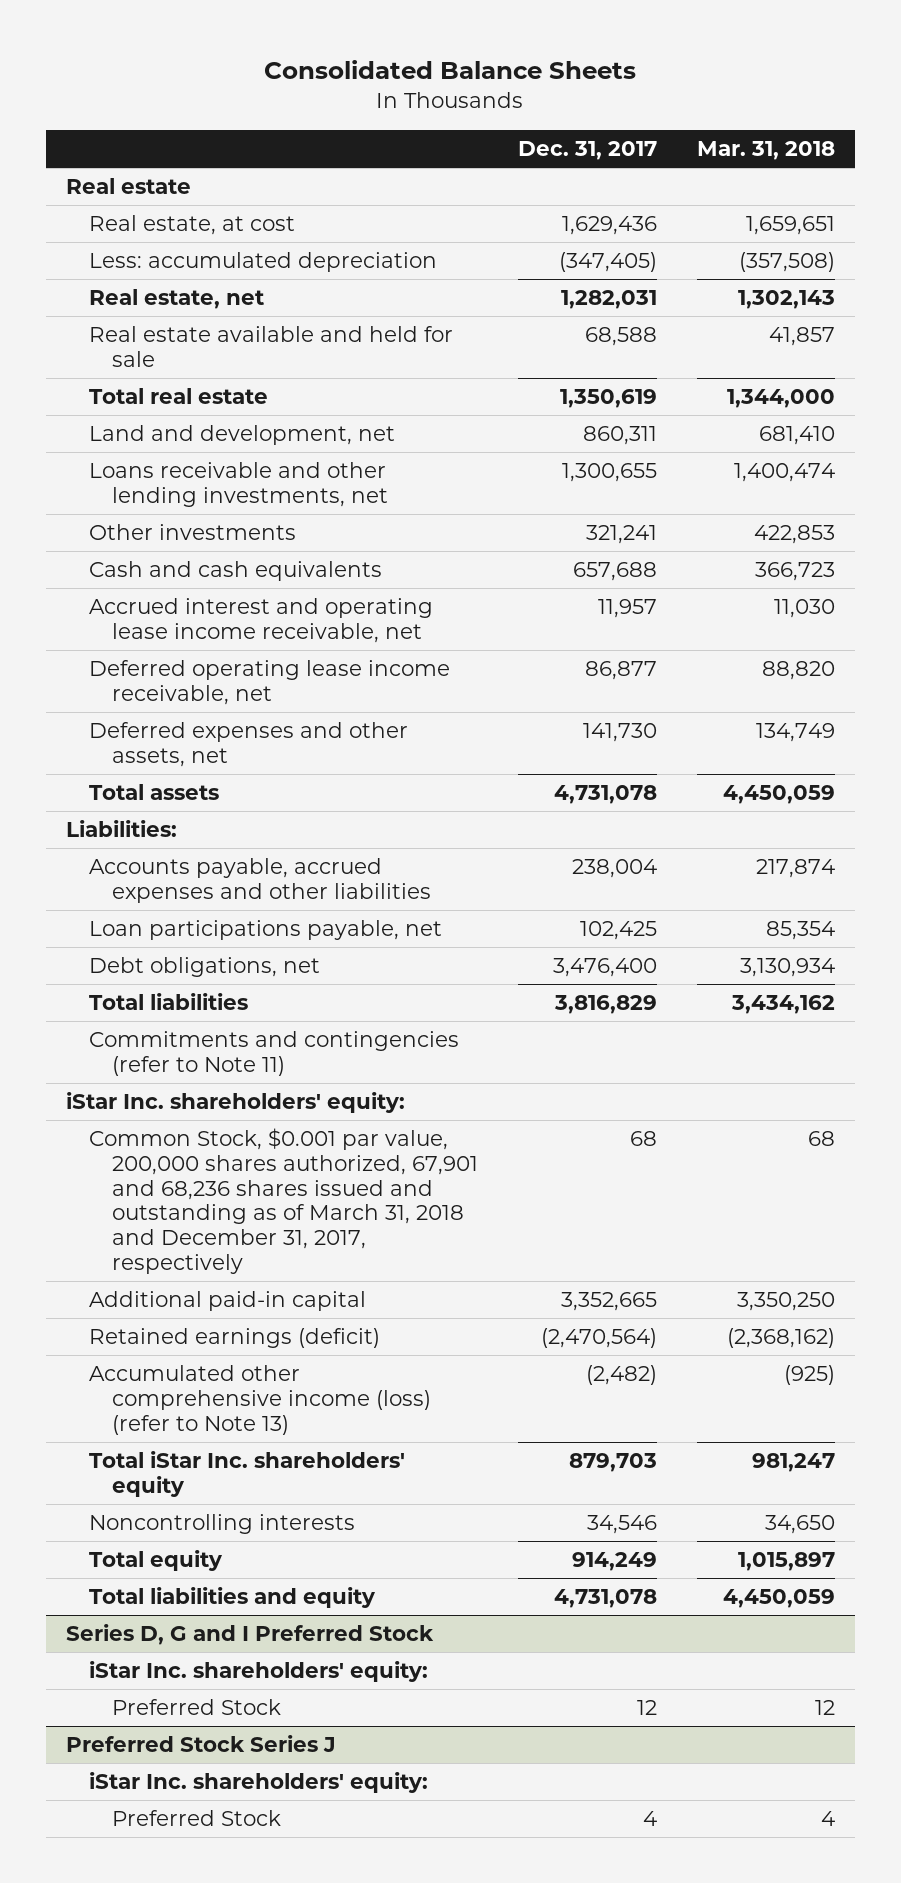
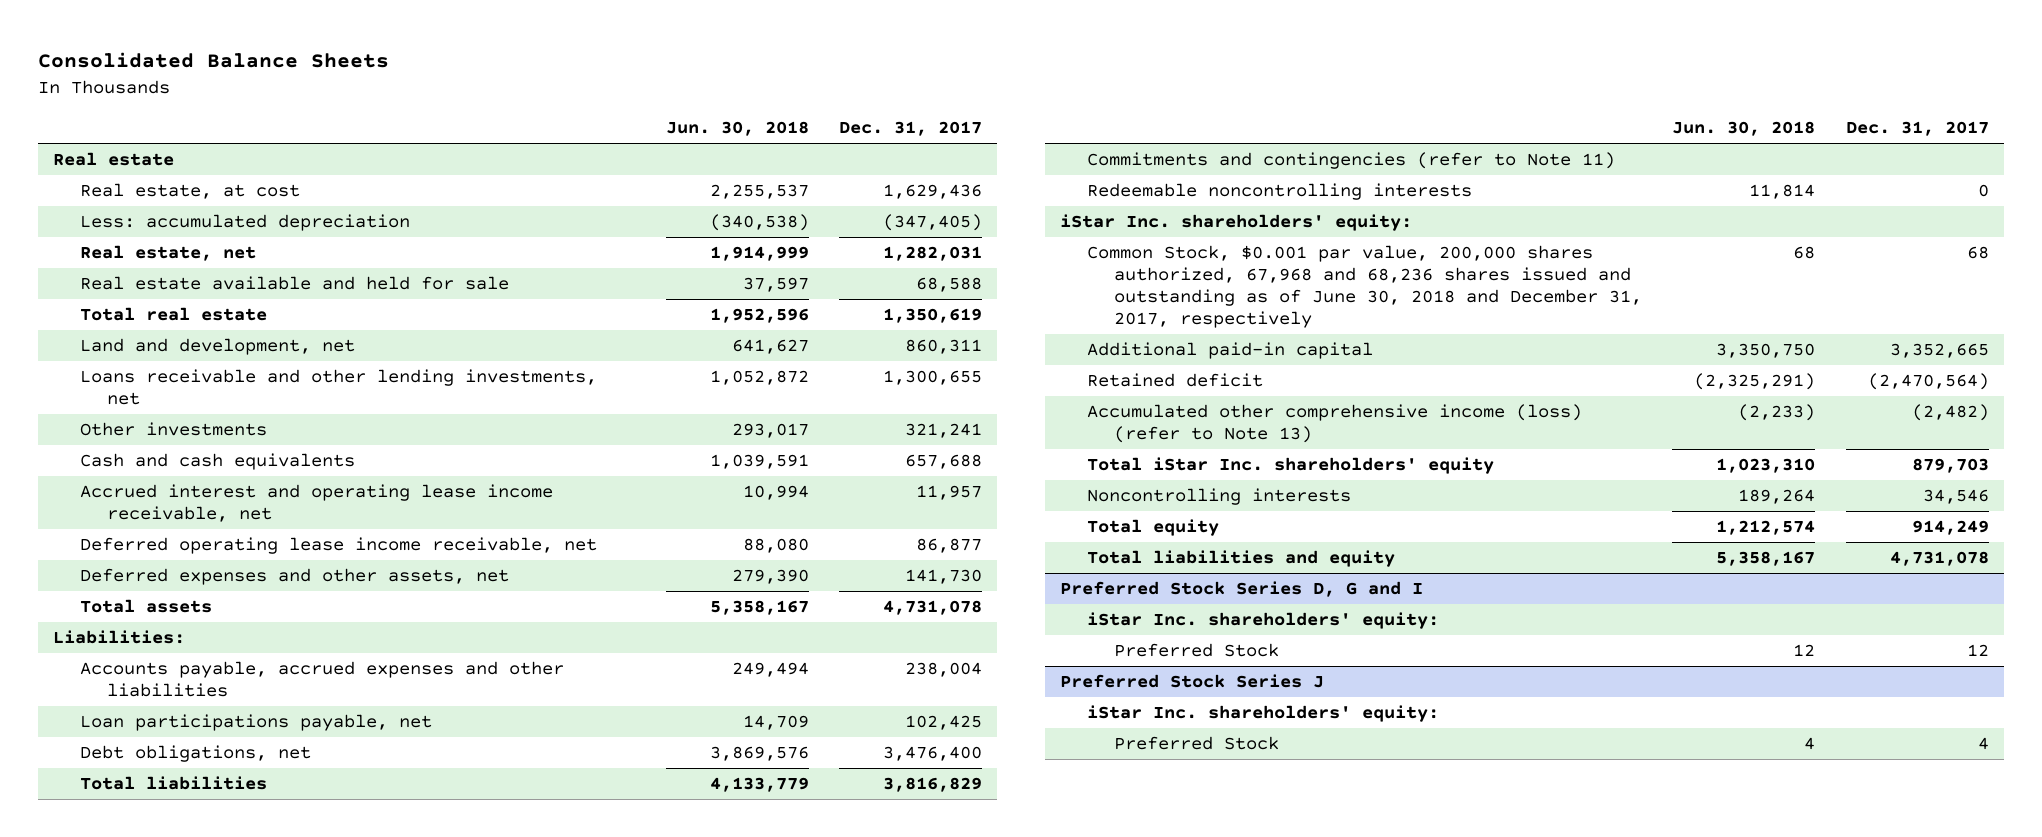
[696,140,835,160] Mar. 31, 2018 -> none
none -> [665,120,809,136] Jun. 30, 2018
none -> [1086,183,1472,201] Redeemable noncontrolling interests
[88,1128,478,1274] Common Stock, $0.001 par value, 200,000 shares authorized, 67,901 and 68,236 shares issued and outstanding as of March 31, 2018 and December 31, 2017, respectively -> [1086,245,1643,328] Common Stock, $0.001 par value, 200,000 shares authorized, 67,968 and 68,236 shares issued and outstanding as of June 30, 2018 and December 31, 2017, respectively
[88,1328,380,1349] Retained earnings (deficit) -> [1086,373,1263,388] Retained deficit
[65,1624,434,1646] Series D, G and I Preferred Stock -> [1059,581,1423,598] Preferred Stock Series D, G and I

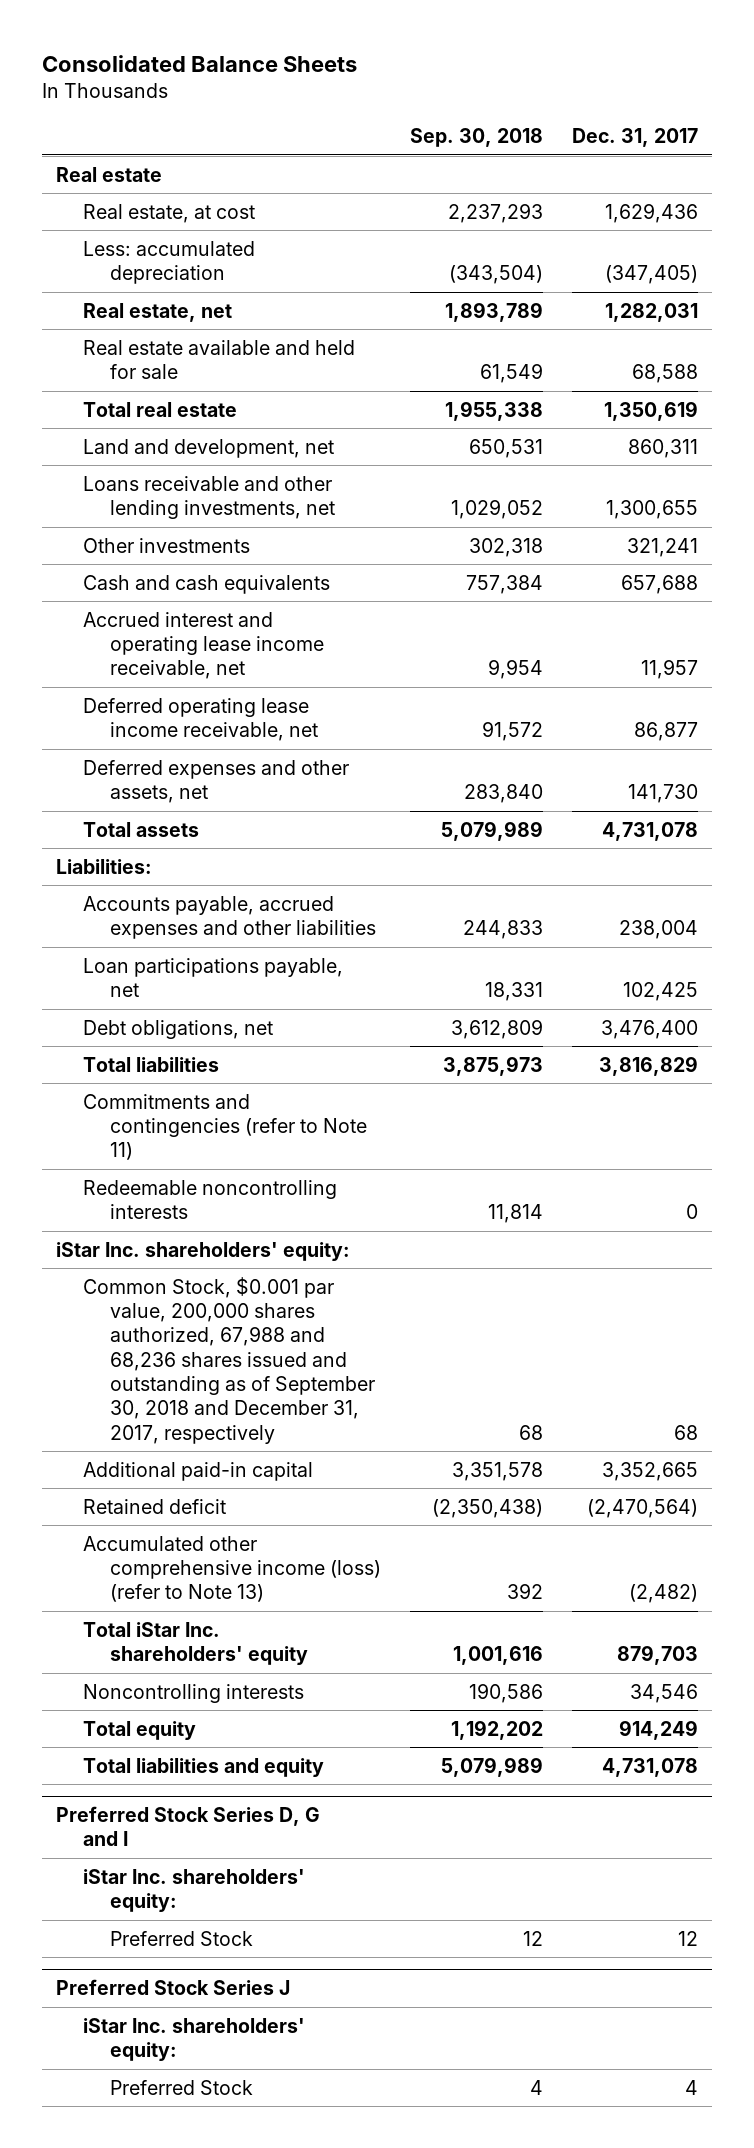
[665,120,809,136] Jun. 30, 2018 -> none
none -> [410,127,544,147] Sep. 30, 2018
[1086,245,1643,328] Common Stock, $0.001 par value, 200,000 shares authorized, 67,968 and 68,236 shares issued and outstanding as of June 30, 2018 and December 31, 2017, respectively -> [83,1276,376,1444] Common Stock, $0.001 par value, 200,000 shares authorized, 67,988 and 68,236 shares issued and outstanding as of September 30, 2018 and December 31, 2017, respectively

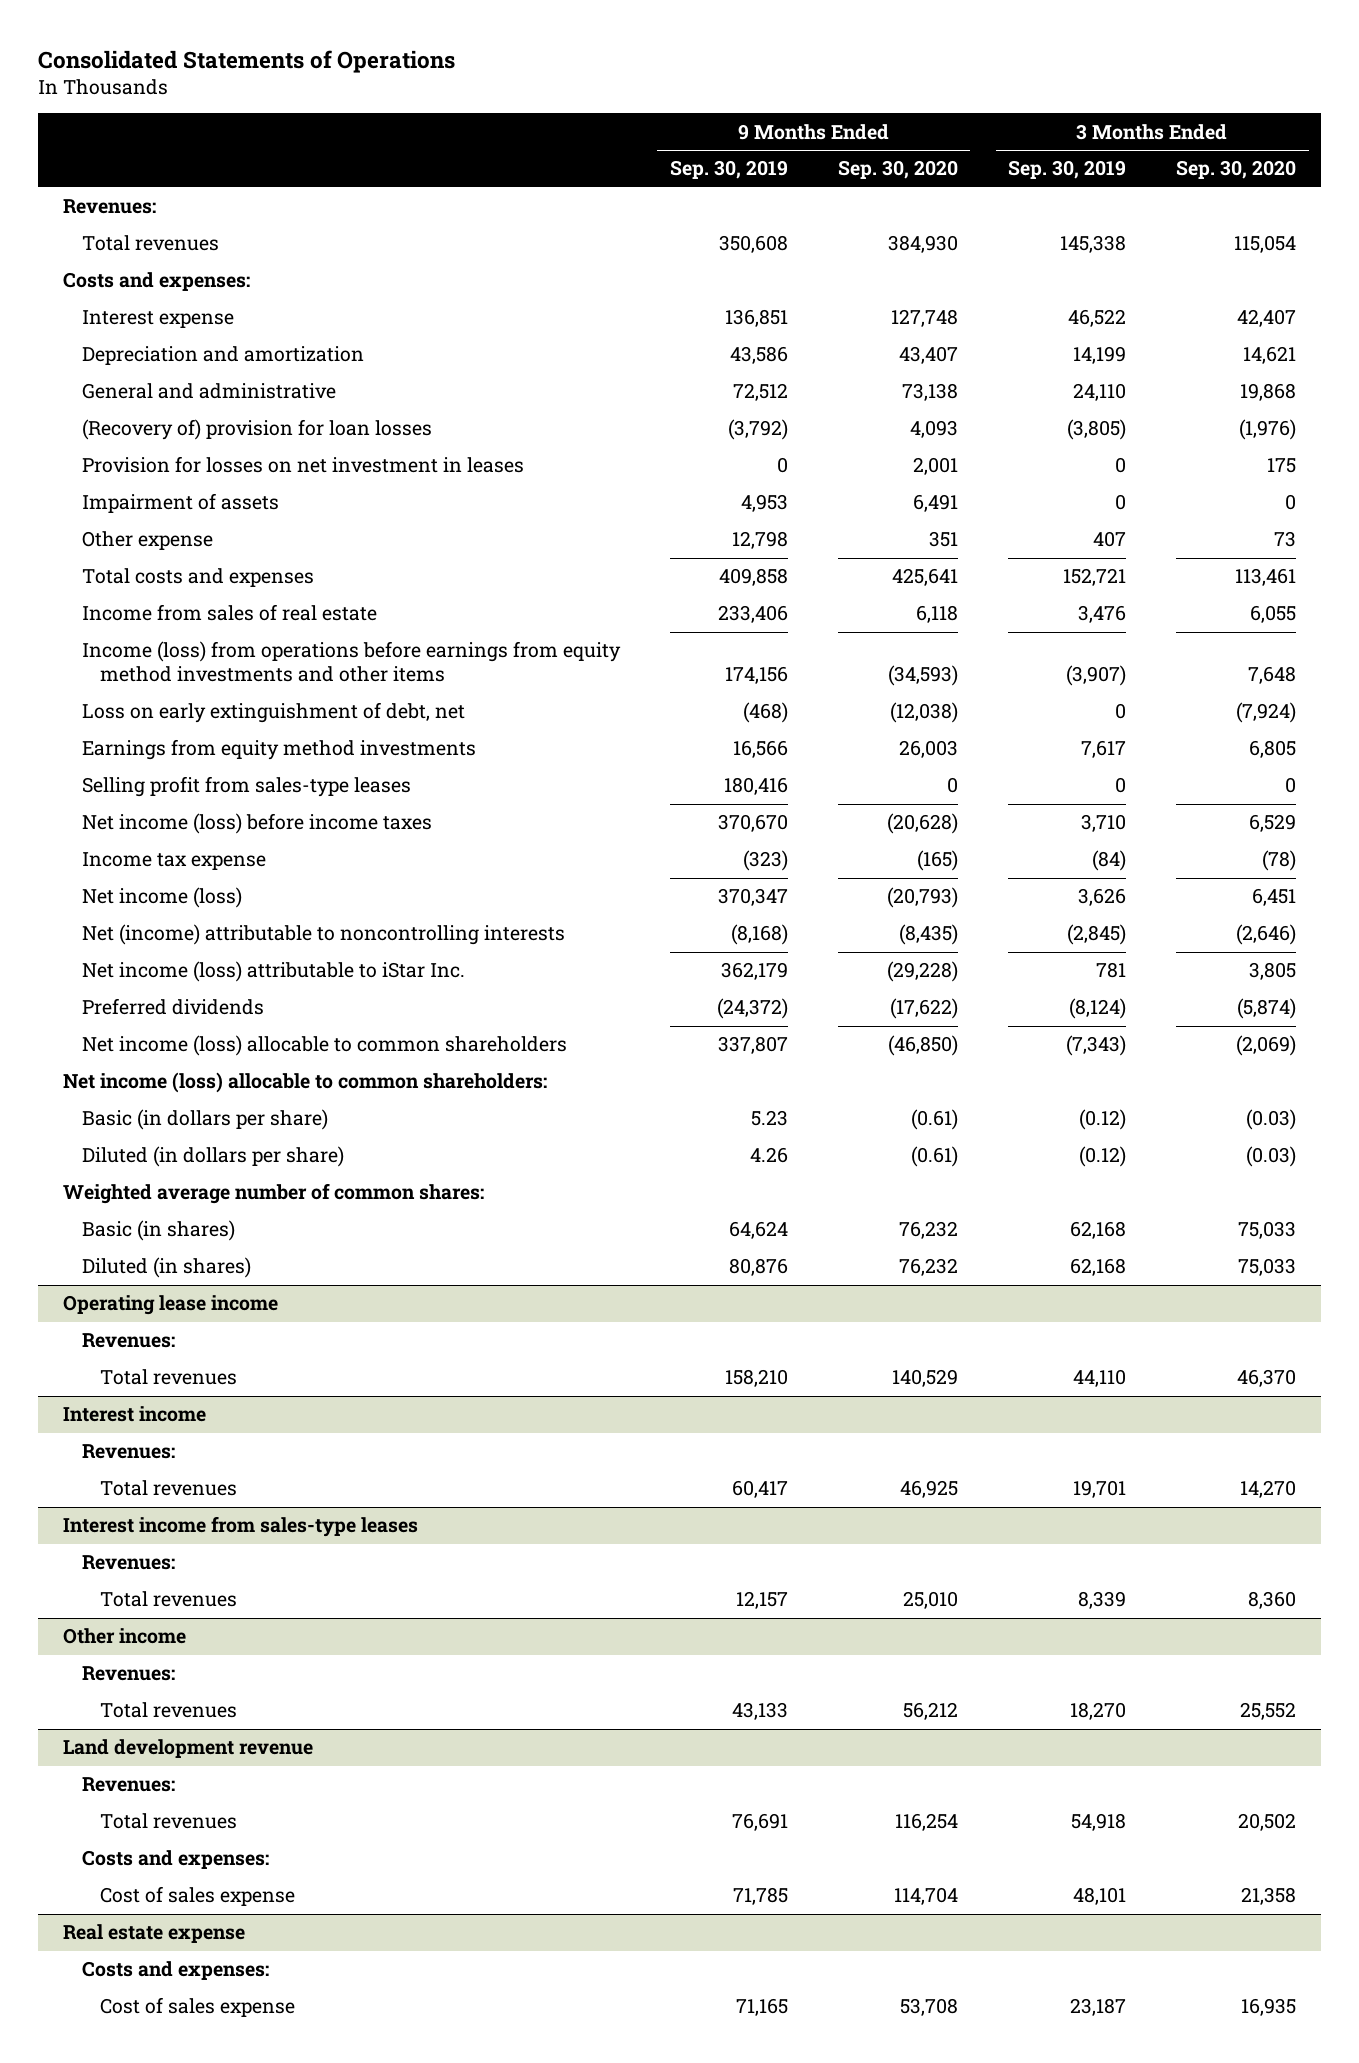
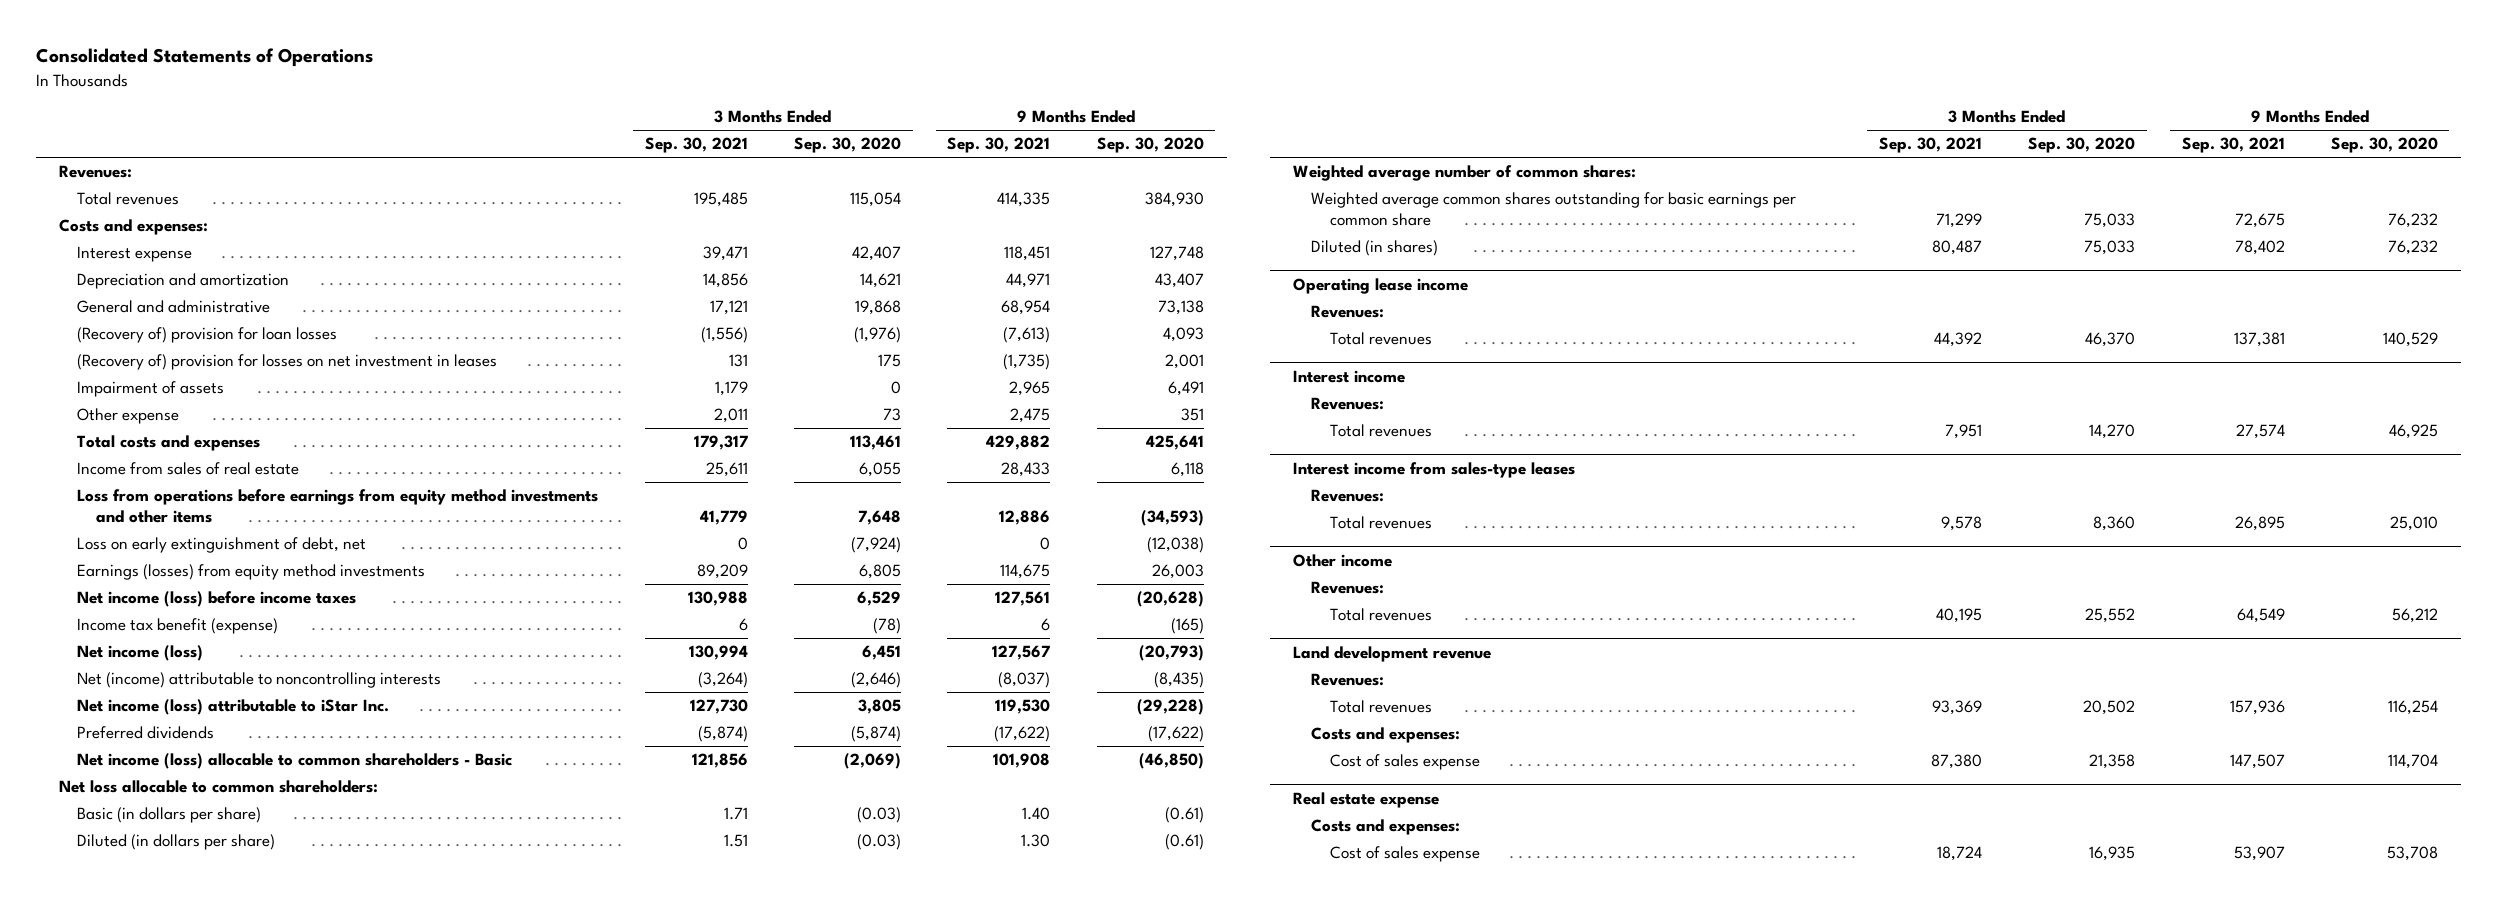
[669,160,788,180] Sep. 30, 2019 -> none
[1008,160,1127,180] Sep. 30, 2019 -> none
none -> [644,137,748,154] Sep. 30, 2021
none -> [947,137,1051,154] Sep. 30, 2021
[81,456,524,474] Provision for losses on net investment in leases -> [77,354,498,371] (Recovery of) provision for losses on net investment in leases
[81,641,621,683] Income (loss) from operations before earnings from equity method investments and other items -> [77,489,599,523] Loss from operations before earnings from equity method investments and other items
[81,776,411,798] Selling profit from sales-type leases -> none
[81,739,476,761] Earnings from equity method investments -> [77,564,426,581] Earnings (losses) from equity method investments
[81,852,266,871] Income tax expense -> [77,618,279,635] Income tax benefit (expense)
[81,1035,567,1057] Net income (loss) allocable to common shareholders -> [77,753,513,770] Net income (loss) allocable to common shareholders - Basic
[62,1072,547,1094] Net income (loss) allocable to common shareholders: -> [59,780,379,794] Net loss allocable to common shareholders:
[81,1220,235,1242] Basic (in shares) -> [1311,192,1797,226] Weighted average common shares outstanding for basic earnings per common share

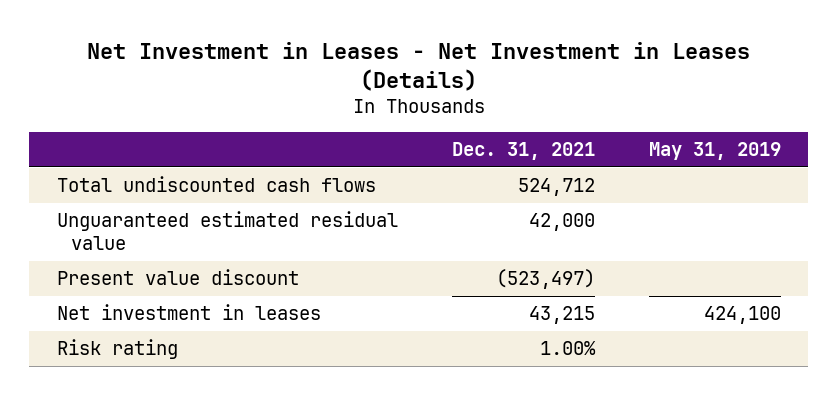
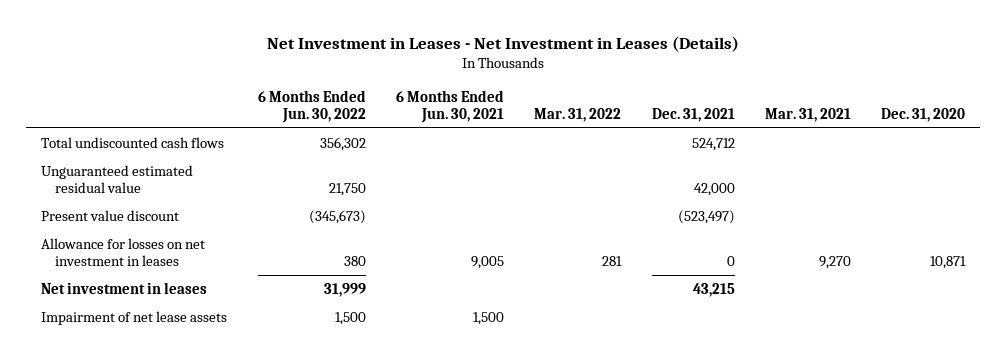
[648,142,781,161] May 31, 2019 -> none
none -> [257,89,366,123] 6 Months Ended Jun. 30, 2022
none -> [395,89,504,123] 6 Months Ended Jun. 30, 2021
none -> [534,107,622,122] Mar. 31, 2022
none -> [764,107,851,122] Mar. 31, 2021
none -> [881,107,966,122] Dec. 31, 2020
none -> [41,237,206,266] Allowance for losses on net investment in leases
[56,339,178,360] Risk rating -> none
none -> [41,310,228,325] Impairment of net lease assets

